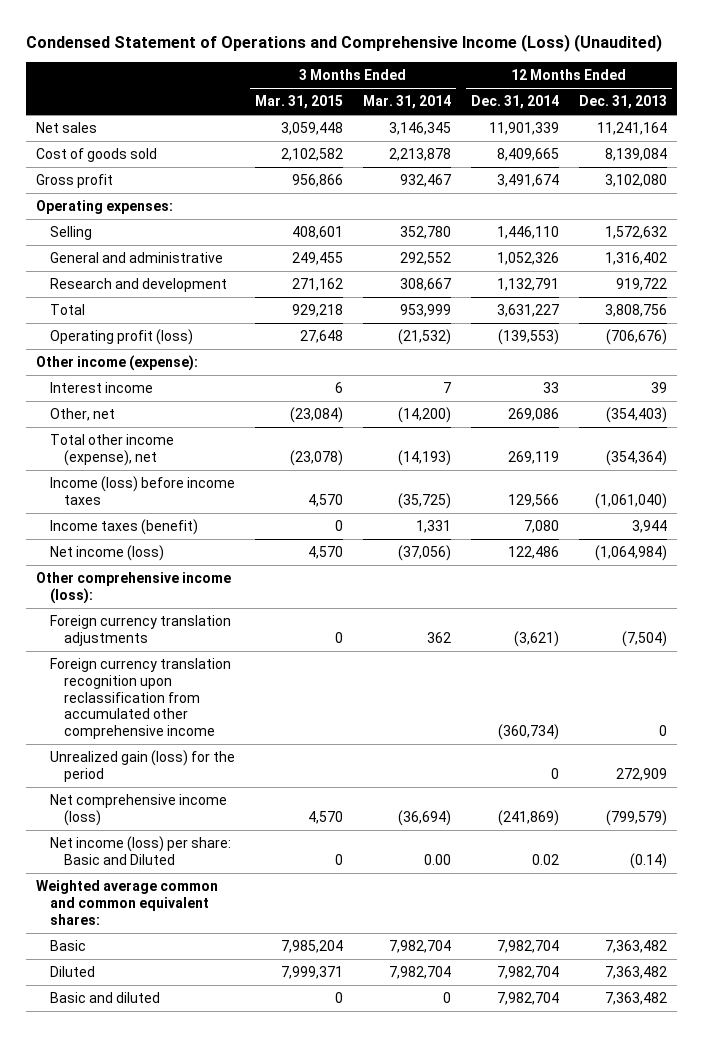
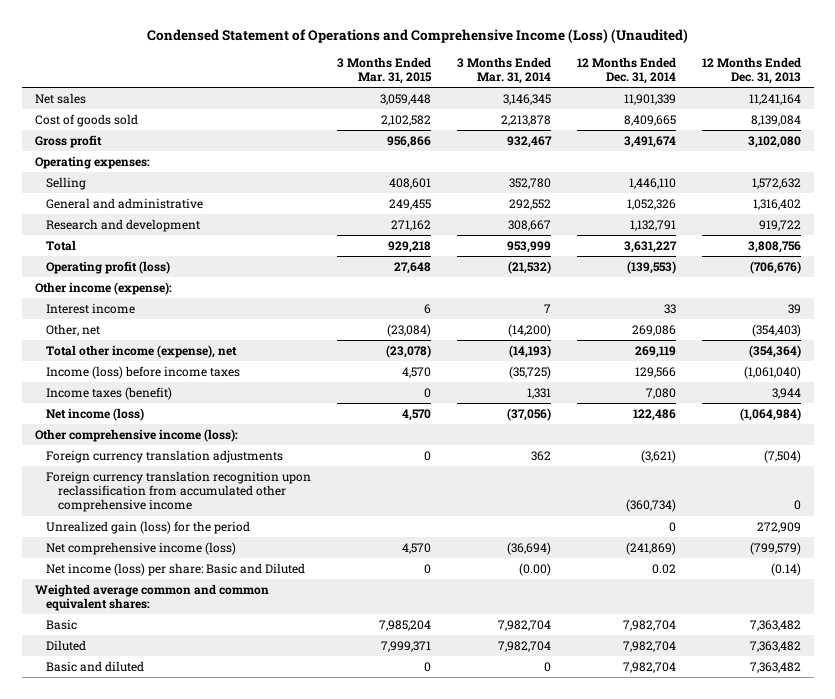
[424,853,452,865] 0.00 -> [519,562,552,576] (0.00)

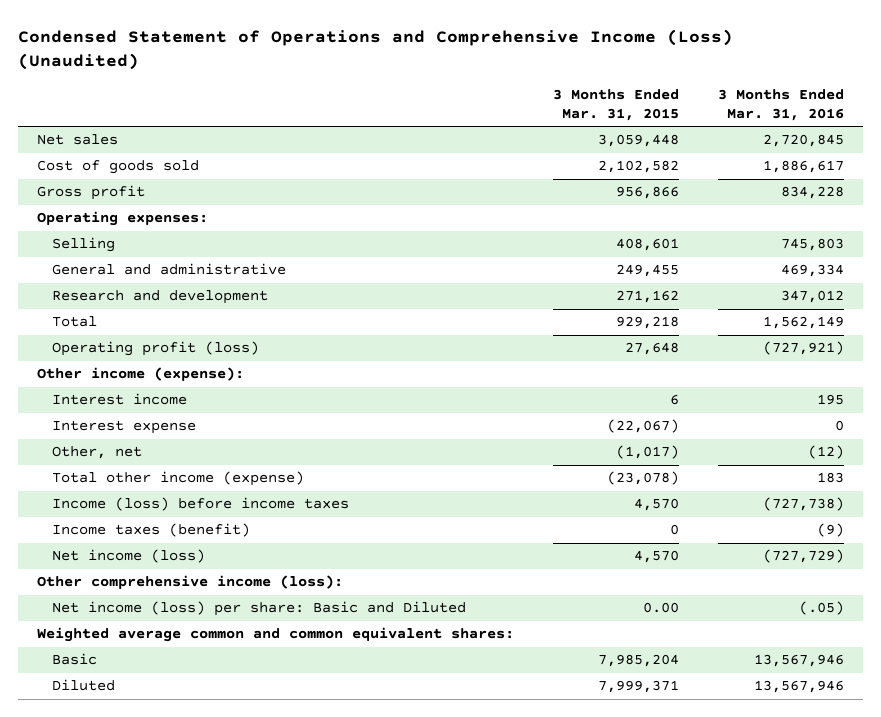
[457,56,552,85] 3 Months Ended Mar. 31, 2014 -> none
[576,56,676,85] 12 Months Ended Dec. 31, 2014 -> none
[701,56,801,85] 12 Months Ended Dec. 31, 2013 -> none
none -> [717,89,844,121] 3 Months Ended Mar. 31, 2016
none -> [52,420,197,435] Interest expense
[387,323,432,337] (23,084) -> [615,445,679,460] (1,017)
[46,344,238,358] Total other income (expense), net -> [52,471,305,487] Total other income (expense)
[46,449,284,463] Foreign currency translation adjustments -> none
[46,470,312,513] Foreign currency translation recognition upon reclassification from accumulated other comprehensive income -> none
[46,520,251,534] Unrealized gain (loss) for the period -> none
[46,541,237,555] Net comprehensive income (loss) -> none
[424,563,432,574] 0 -> [642,602,679,614] 0.00
[46,660,145,672] Basic and diluted -> none

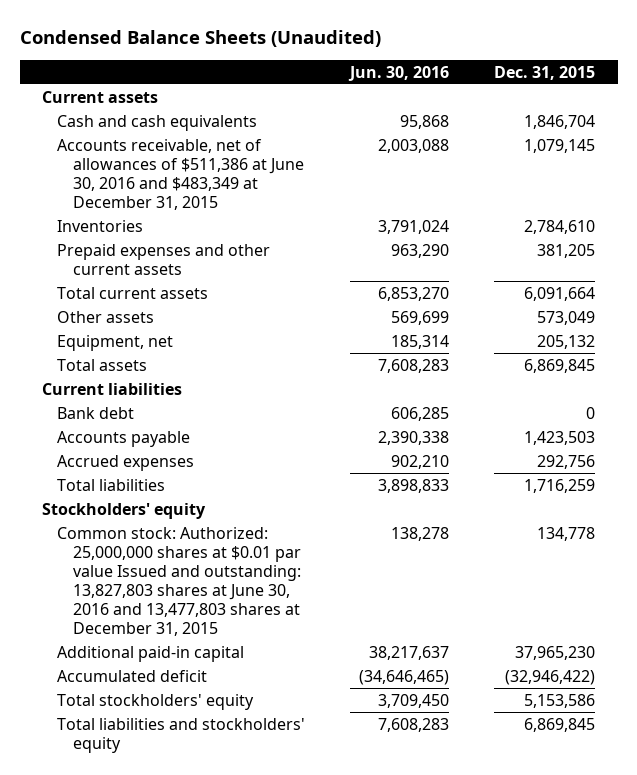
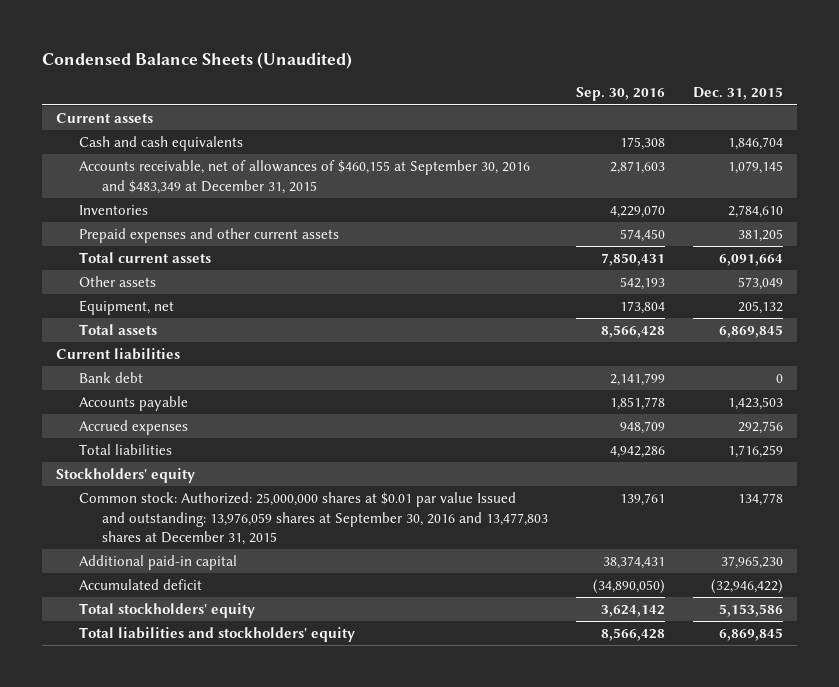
[348,65,450,81] Jun. 30, 2016 -> none
none -> [575,87,665,102] Sep. 30, 2016
[57,138,304,210] Accounts receivable, net of allowances of $511,386 at June 30, 2016 and $483,349 at December 31, 2015 -> [78,160,530,194] Accounts receivable, net of allowances of $460,155 at September 30, 2016 and $483,349 at December 31, 2015
[57,526,301,637] Common stock: Authorized: 25,000,000 shares at $0.01 par value Issued and outstanding: 13,827,803 shares at June 30, 2016 and 13,477,803 shares at December 31, 2015 -> [78,492,548,546] Common stock: Authorized: 25,000,000 shares at $0.01 par value Issued and outstanding: 13,976,059 shares at September 30, 2016 and 13,477,803 shares at December 31, 2015

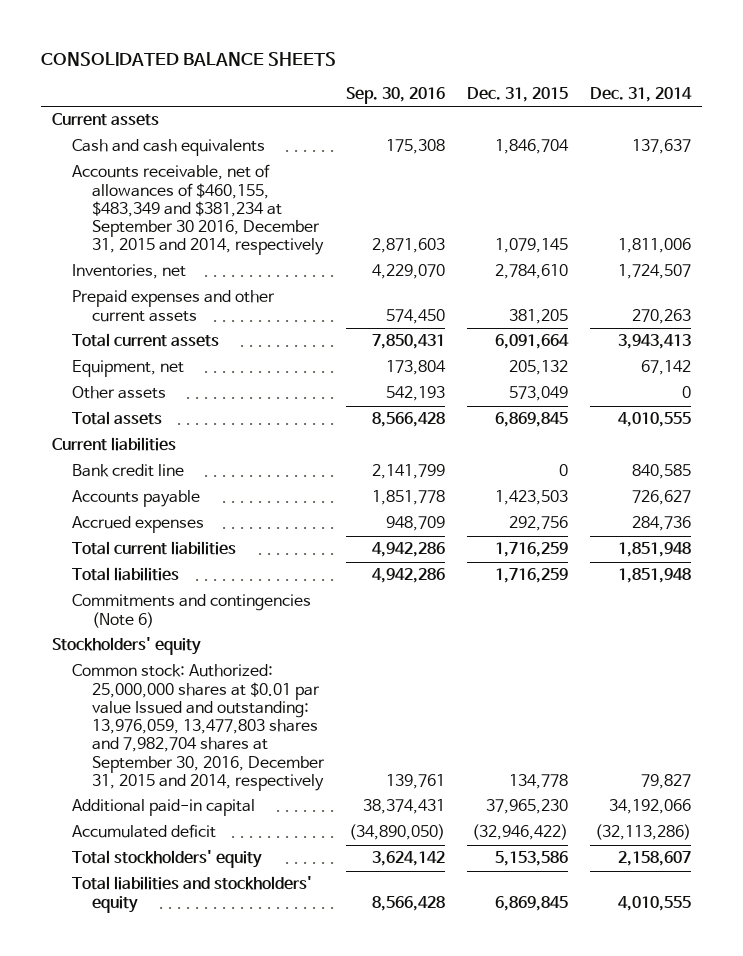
[41,52,352,70] Condensed Balance Sheets (Unaudited) -> [40,52,336,67] CONSOLIDATED BALANCE SHEETS
none -> [590,87,693,103] Dec. 31, 2014
[78,160,530,194] Accounts receivable, net of allowances of $460,155 at September 30, 2016 and $483,349 at December 31, 2015 -> [71,164,325,256] Accounts receivable, net of allowances of $460,155, $483,349 and $381,234 at September 30 2016, December 31, 2015 and 2014, respectively
[78,205,148,216] Inventories -> [71,264,186,280] Inventories, net
[78,276,156,288] Other assets -> [71,386,166,400] Other assets
[78,372,143,384] Bank debt -> [71,464,184,478] Bank credit line
none -> [71,541,236,556] Total current liabilities
none -> [71,594,311,628] Commitments and contingencies (Note 6)
[78,492,548,546] Common stock: Authorized: 25,000,000 shares at $0.01 par value Issued and outstanding: 13,976,059 shares at September 30, 2016 and 13,477,803 shares at December 31, 2015 -> [71,664,326,791] Common stock: Authorized: 25,000,000 shares at $0.01 par value Issued and outstanding: 13,976,059, 13,477,803 shares and 7,982,704 shares at September 30, 2016, December 31, 2015 and 2014, respectively

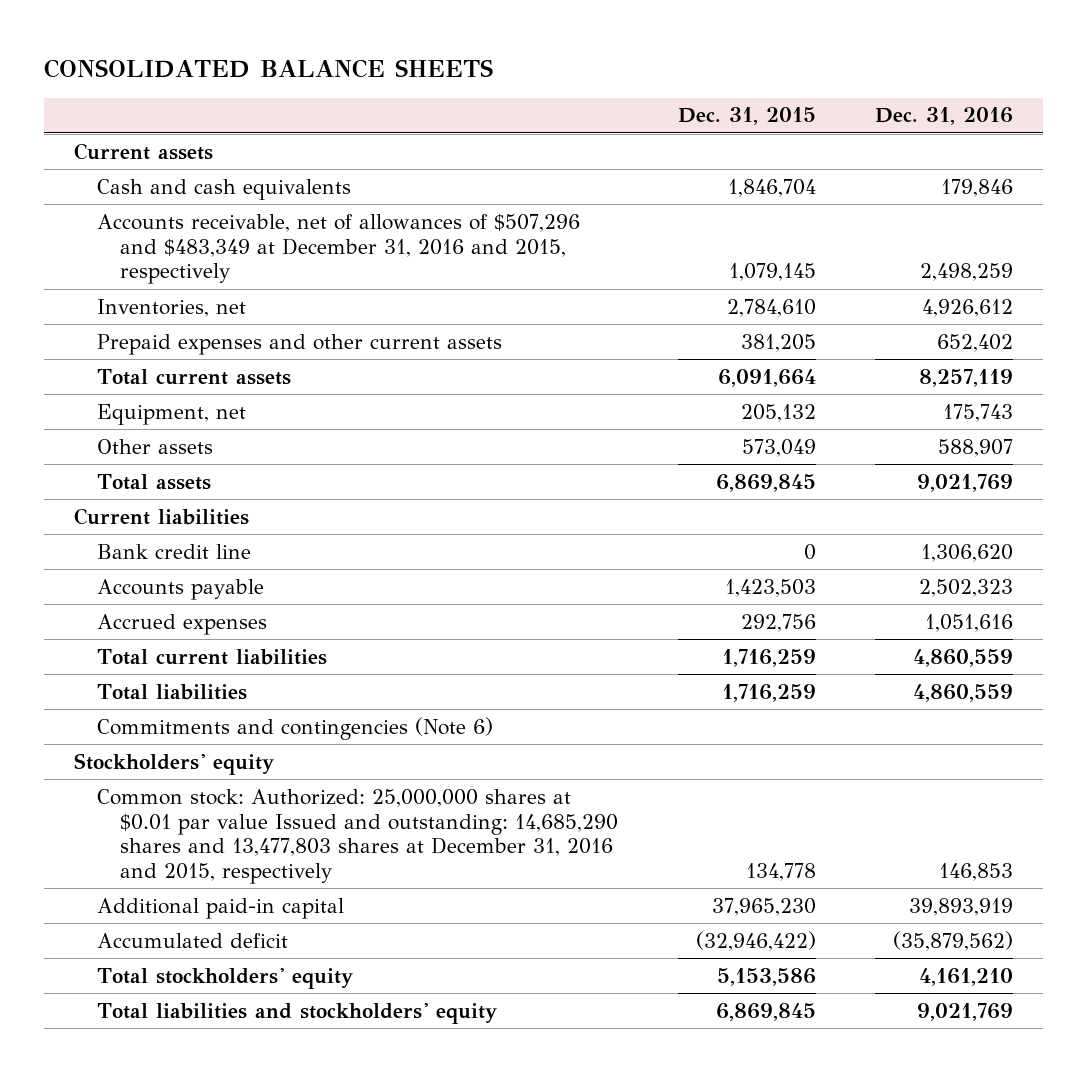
[346,87,446,105] Sep. 30, 2016 -> none
[590,87,693,103] Dec. 31, 2014 -> none
none -> [875,107,1014,126] Dec. 31, 2016
[71,164,325,256] Accounts receivable, net of allowances of $460,155, $483,349 and $381,234 at September 30 2016, December 31, 2015 and 2014, respectively -> [96,213,580,285] Accounts receivable, net of allowances of $507,296 and $483,349 at December 31, 2016 and 2015, respectively
[71,664,326,791] Common stock: Authorized: 25,000,000 shares at $0.01 par value Issued and outstanding: 13,976,059, 13,477,803 shares and 7,982,704 shares at September 30, 2016, December 31, 2015 and 2014, respectively -> [96,788,618,884] Common stock: Authorized: 25,000,000 shares at $0.01 par value Issued and outstanding: 14,685,290 shares and 13,477,803 shares at December 31, 2016 and 2015, respectively

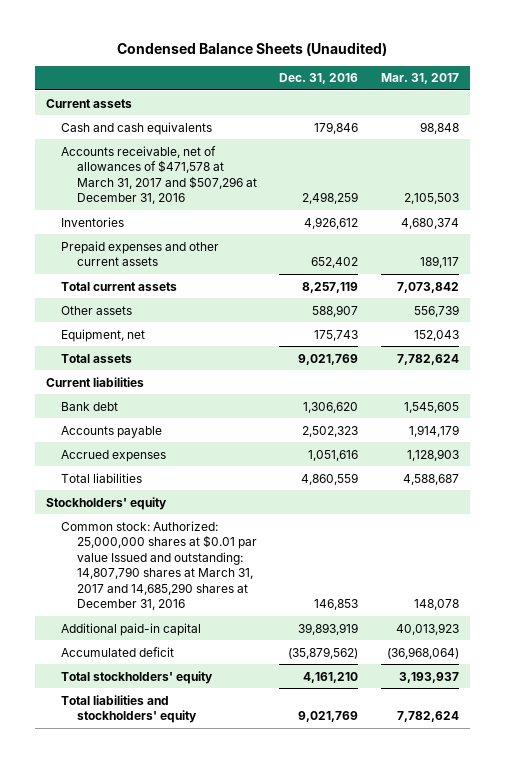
[43,58,493,78] CONSOLIDATED BALANCE SHEETS -> [117,41,388,56] Condensed Balance Sheets (Unaudited)
[677,107,816,126] Dec. 31, 2015 -> none
none -> [380,73,459,85] Mar. 31, 2017
[96,213,580,285] Accounts receivable, net of allowances of $507,296 and $483,349 at December 31, 2016 and 2015, respectively -> [61,145,257,205] Accounts receivable, net of allowances of $471,578 at March 31, 2017 and $507,296 at December 31, 2016
[96,298,246,317] Inventories, net -> [61,216,125,227] Inventories
[96,403,246,425] Equipment, net -> [61,328,146,342] Equipment, net
[96,543,251,559] Bank credit line -> [61,401,119,411] Bank debt
[96,648,327,665] Total current liabilities -> none
[96,716,493,740] Commitments and contingencies (Note 6) -> none
[96,788,618,884] Common stock: Authorized: 25,000,000 shares at $0.01 par value Issued and outstanding: 14,685,290 shares and 13,477,803 shares at December 31, 2016 and 2015, respectively -> [61,520,257,611] Common stock: Authorized: 25,000,000 shares at $0.01 par value Issued and outstanding: 14,807,790 shares at March 31, 2017 and 14,685,290 shares at December 31, 2016

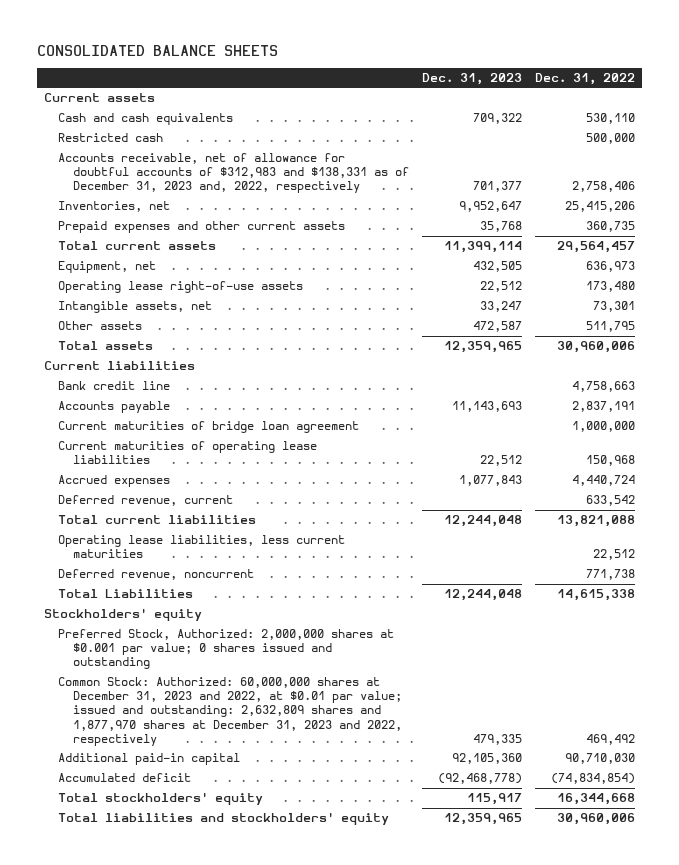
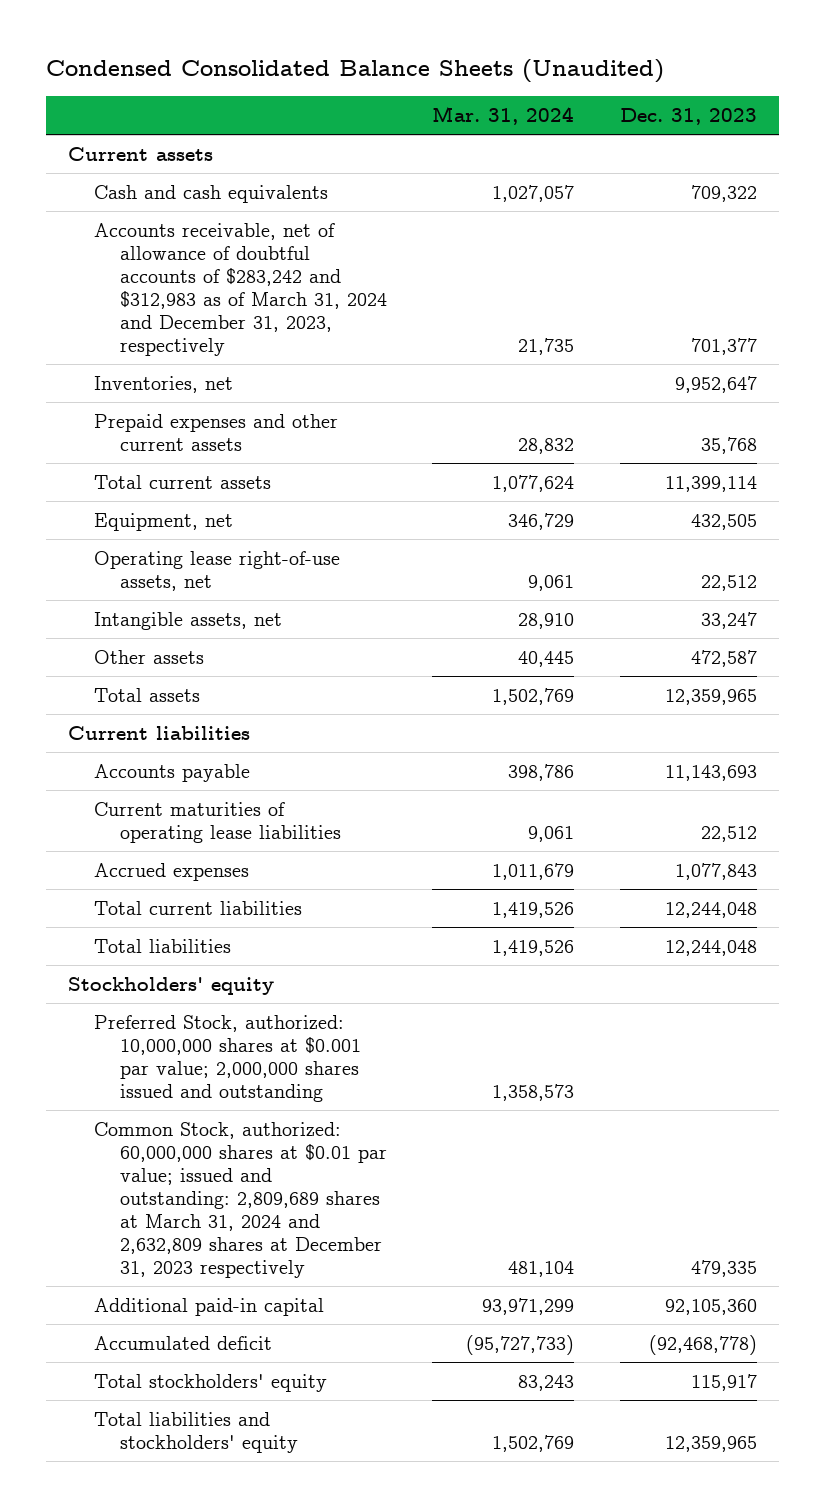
[37,44,279,56] CONSOLIDATED BALANCE SHEETS -> [45,59,664,84] Condensed Consolidated Balance Sheets (Unaudited)
[535,72,636,85] Dec. 31, 2022 -> none
none -> [432,105,575,125] Mar. 31, 2024
[58,133,164,143] Restricted cash -> none
[58,153,409,194] Accounts receivable, net of allowance for doubtful accounts of $312,983 and $138,331 as of December 31, 2023 and, 2022, respectively -> [94,222,388,356] Accounts receivable, net of allowance of doubtful accounts of $283,242 and $312,983 as of March 31, 2024 and December 31, 2023, respectively
[58,281,304,294] Operating lease right-of-use assets -> [94,550,341,591] Operating lease right-of-use assets, net
[58,381,171,391] Bank credit line -> none
[58,421,360,434] Current maturities of bridge loan agreement -> none
[58,495,234,507] Deferred revenue, current -> none
[58,535,346,559] Operating lease liabilities, less current maturities -> none
[58,569,255,581] Deferred revenue, noncurrent -> none
[58,589,194,599] Total Liabilities -> [94,938,232,953] Total liabilities
[58,629,395,670] Preferred Stock, Authorized: 2,000,000 shares at $0.001 par value; 0 shares issued and outstanding -> [94,1014,362,1102] Preferred Stock, authorized: 10,000,000 shares at $0.001 par value; 2,000,000 shares issued and outstanding
[58,677,402,746] Common Stock: Authorized: 60,000,000 shares at December 31, 2023 and 2022, at $0.01 par value; issued and outstanding: 2,632,809 shares and 1,877,970 shares at December 31, 2023 and 2022, respectively -> [94,1121,388,1278] Common Stock, authorized: 60,000,000 shares at $0.01 par value; issued and outstanding: 2,809,689 shares at March 31, 2024 and 2,632,809 shares at December 31, 2023 respectively

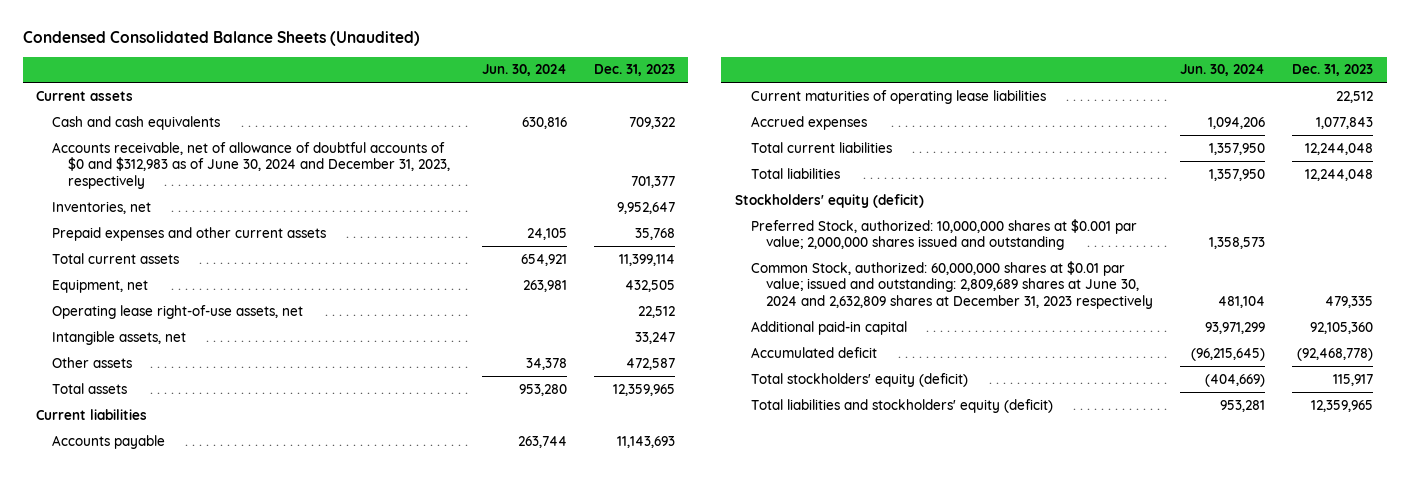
[432,105,575,125] Mar. 31, 2024 -> none
none -> [481,64,567,77] Jun. 30, 2024
[94,222,388,356] Accounts receivable, net of allowance of doubtful accounts of $283,242 and $312,983 as of March 31, 2024 and December 31, 2023, respectively -> [52,141,450,190] Accounts receivable, net of allowance of doubtful accounts of $0 and $312,983 as of June 30, 2024 and December 31, 2023, respectively
[68,976,275,995] Stockholders' equity -> [734,193,924,208] Stockholders' equity (deficit)
[94,1121,388,1278] Common Stock, authorized: 60,000,000 shares at $0.01 par value; issued and outstanding: 2,809,689 shares at March 31, 2024 and 2,632,809 shares at December 31, 2023 respectively -> [750,260,1154,310] Common Stock, authorized: 60,000,000 shares at $0.01 par value; issued and outstanding: 2,809,689 shares at June 30, 2024 and 2,632,809 shares at December 31, 2023 respectively
[94,1373,328,1392] Total stockholders' equity -> [750,372,968,387] Total stockholders' equity (deficit)
[94,1411,299,1453] Total liabilities and stockholders' equity -> [750,398,1053,413] Total liabilities and stockholders' equity (deficit)

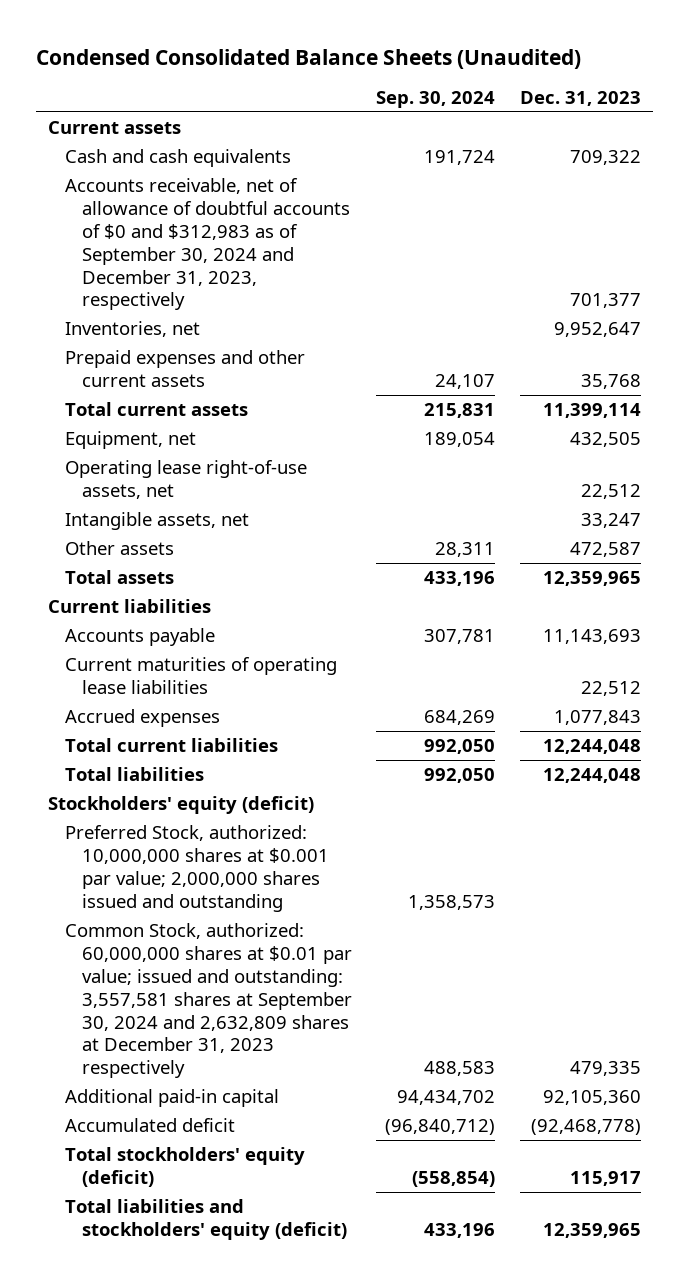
[481,64,567,77] Jun. 30, 2024 -> none
none -> [376,91,496,109] Sep. 30, 2024
[52,141,450,190] Accounts receivable, net of allowance of doubtful accounts of $0 and $312,983 as of June 30, 2024 and December 31, 2023, respectively -> [65,178,350,311] Accounts receivable, net of allowance of doubtful accounts of $0 and $312,983 as of September 30, 2024 and December 31, 2023, respectively
[750,260,1154,310] Common Stock, authorized: 60,000,000 shares at $0.01 par value; issued and outstanding: 2,809,689 shares at June 30, 2024 and 2,632,809 shares at December 31, 2023 respectively -> [65,923,352,1079] Common Stock, authorized: 60,000,000 shares at $0.01 par value; issued and outstanding: 3,557,581 shares at September 30, 2024 and 2,632,809 shares at December 31, 2023 respectively

